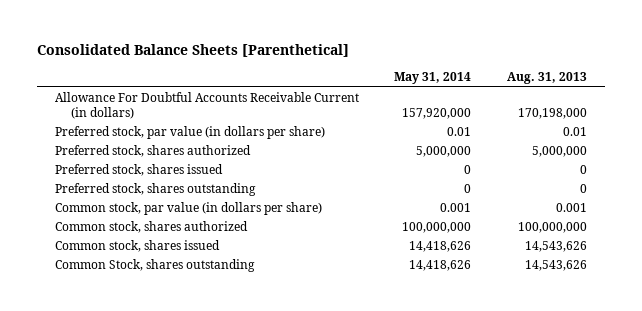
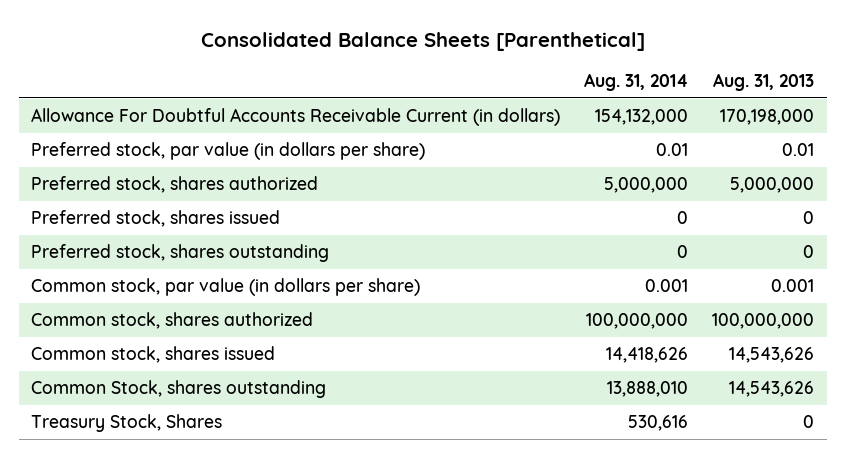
[394,72,472,85] May 31, 2014 -> none
none -> [584,73,689,92] Aug. 31, 2014
none -> [31,414,223,433] Treasury Stock, Shares

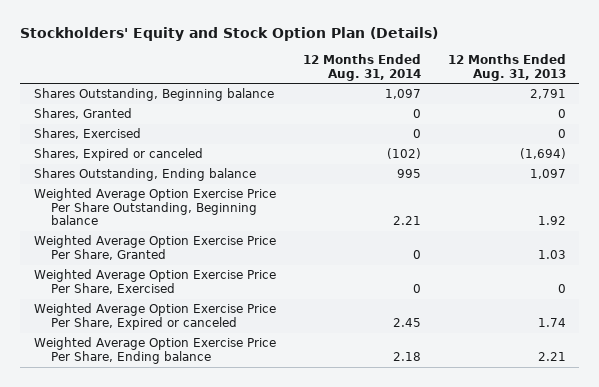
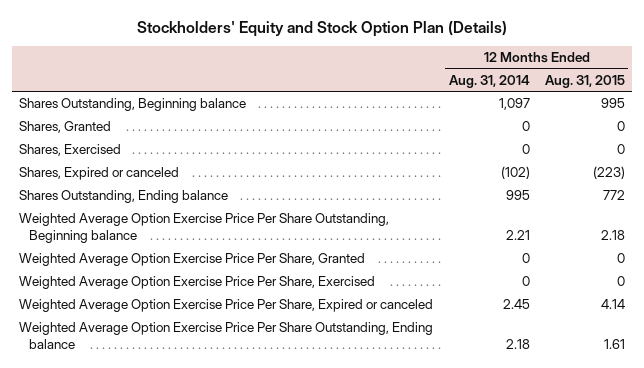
[447,53,566,81] 12 Months Ended Aug. 31, 2013 -> none
none -> [544,74,625,88] Aug. 31, 2015
[33,337,276,364] Weighted Average Option Exercise Price Per Share, Ending balance -> [19,322,434,350] Weighted Average Option Exercise Price Per Share Outstanding, Ending balance

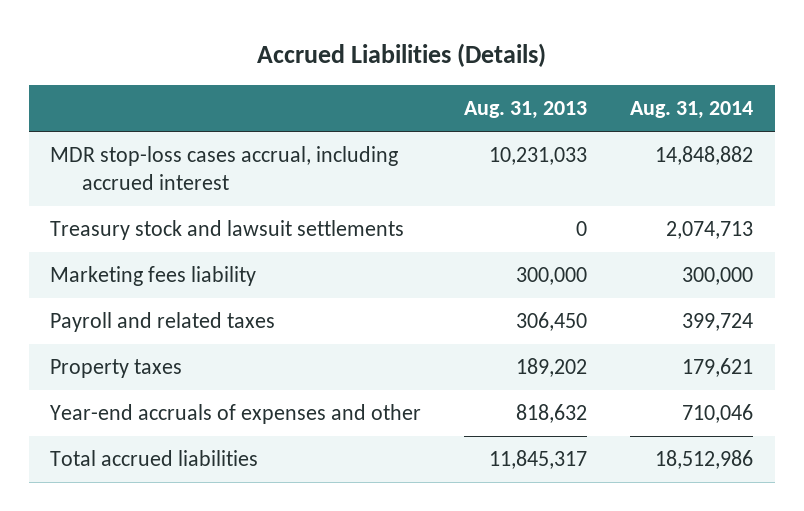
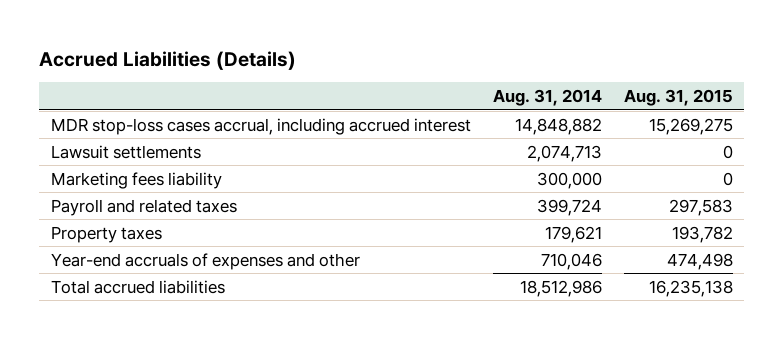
[464,101,588,120] Aug. 31, 2013 -> none
none -> [624,89,734,107] Aug. 31, 2015
[50,220,405,241] Treasury stock and lawsuit settlements -> [50,144,201,159] Lawsuit settlements

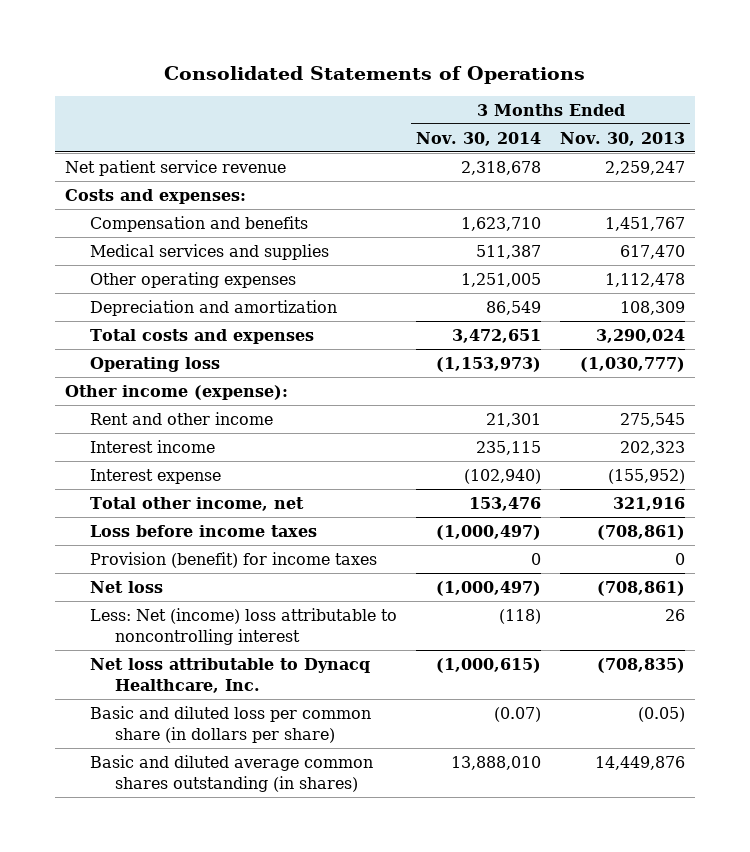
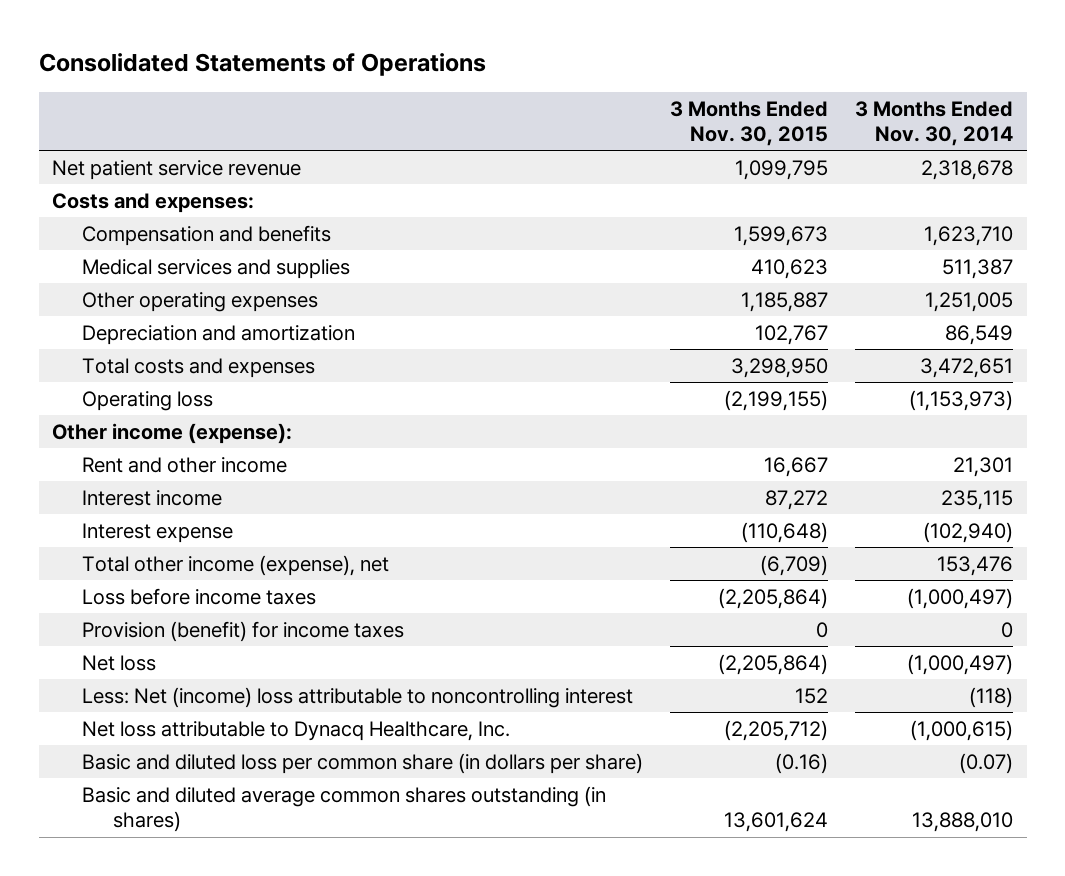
[560,131,686,146] Nov. 30, 2013 -> none
none -> [670,100,829,147] 3 Months Ended Nov. 30, 2015
[89,496,304,511] Total other income, net -> [82,554,390,576] Total other income (expense), net

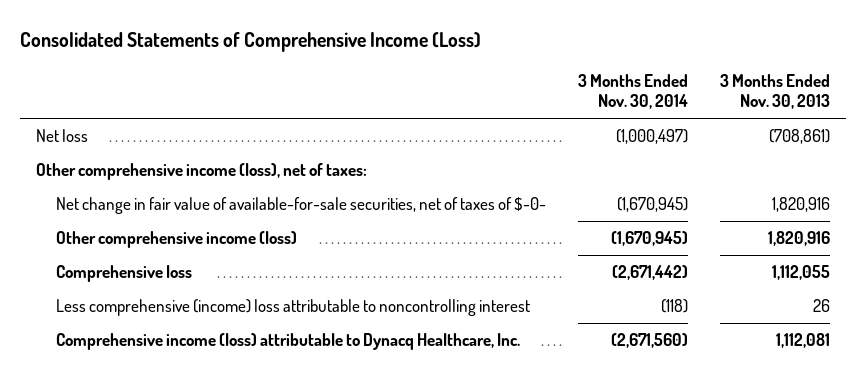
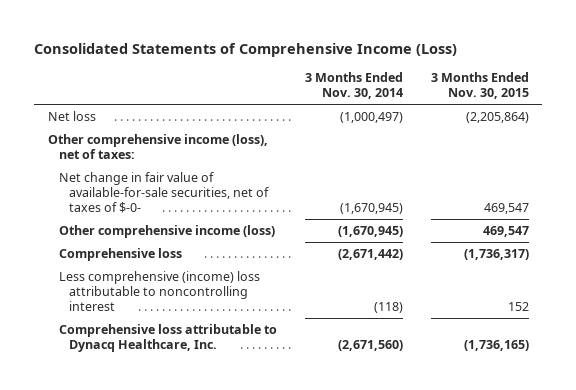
[719,73,830,110] 3 Months Ended Nov. 30, 2013 -> none
none -> [430,72,529,100] 3 Months Ended Nov. 30, 2015
[55,333,520,351] Comprehensive income (loss) attributable to Dynacq Healthcare, Inc. -> [58,323,277,352] Comprehensive loss attributable to Dynacq Healthcare, Inc.

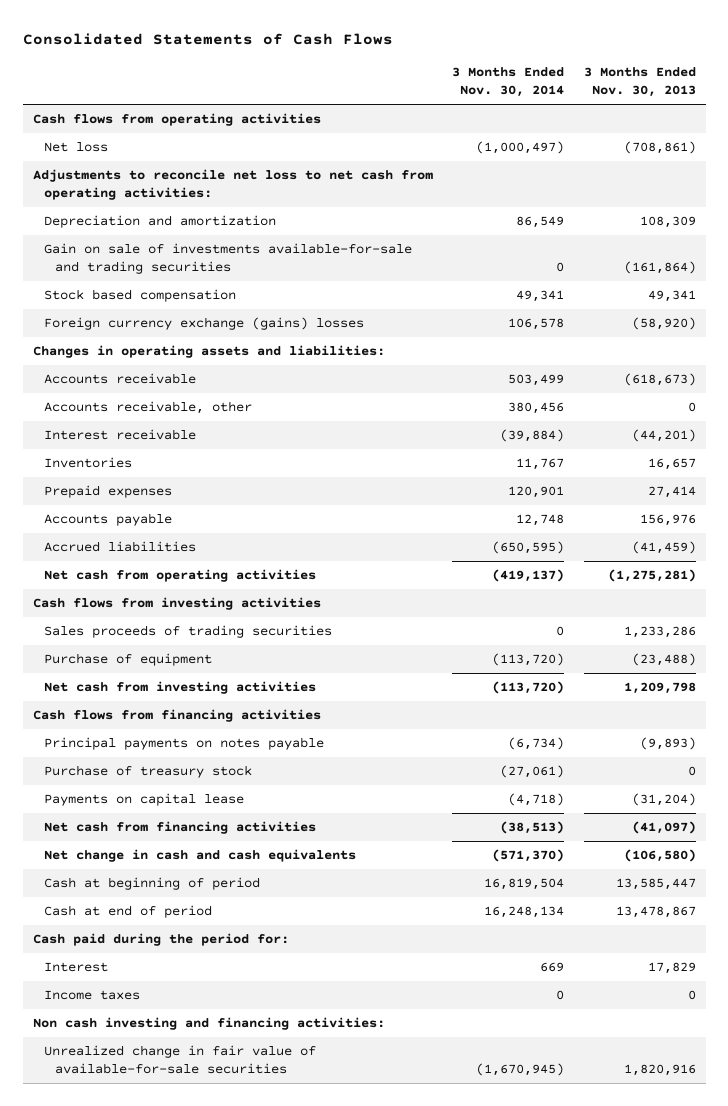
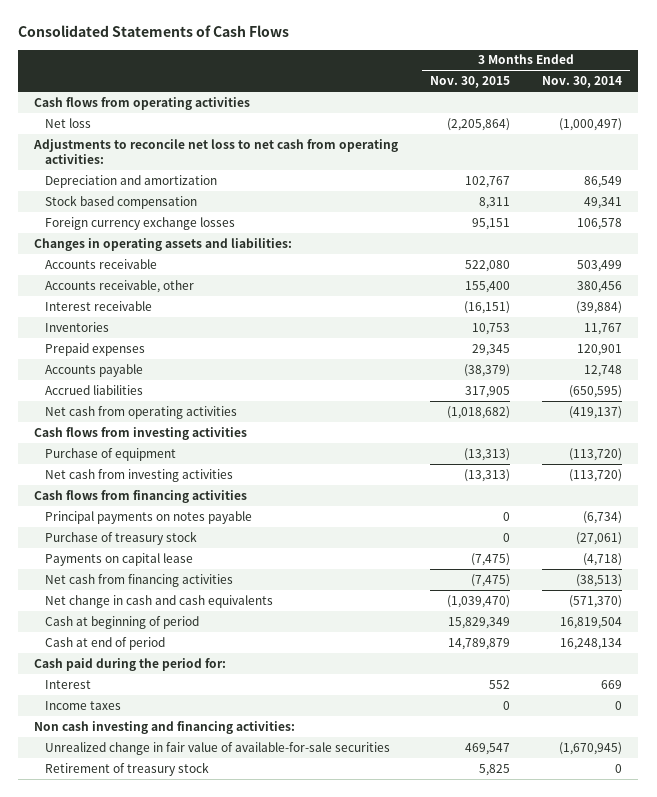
[583,67,696,98] 3 Months Ended Nov. 30, 2013 -> none
none -> [430,76,511,89] Nov. 30, 2015
[43,243,412,275] Gain on sale of investments available-for-sale and trading securities -> none
[43,317,364,331] Foreign currency exchange (gains) losses -> [45,216,236,230] Foreign currency exchange losses
[43,625,332,639] Sales proceeds of trading securities -> none
none -> [45,761,210,776] Retirement of treasury stock

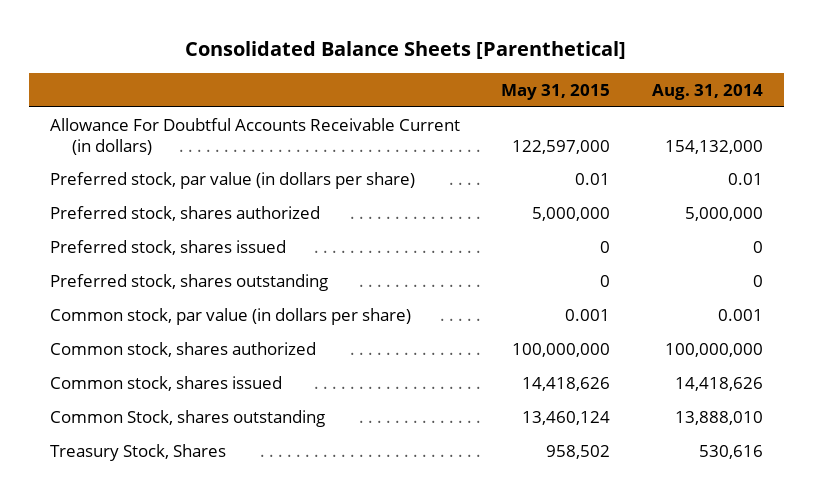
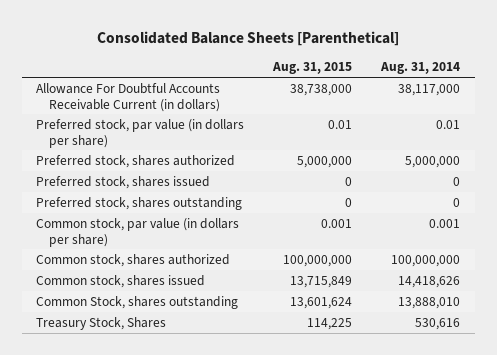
[501,83,611,100] May 31, 2015 -> none
none -> [272,62,353,75] Aug. 31, 2015
[665,139,764,154] 154,132,000 -> [398,83,461,96] 38,117,000

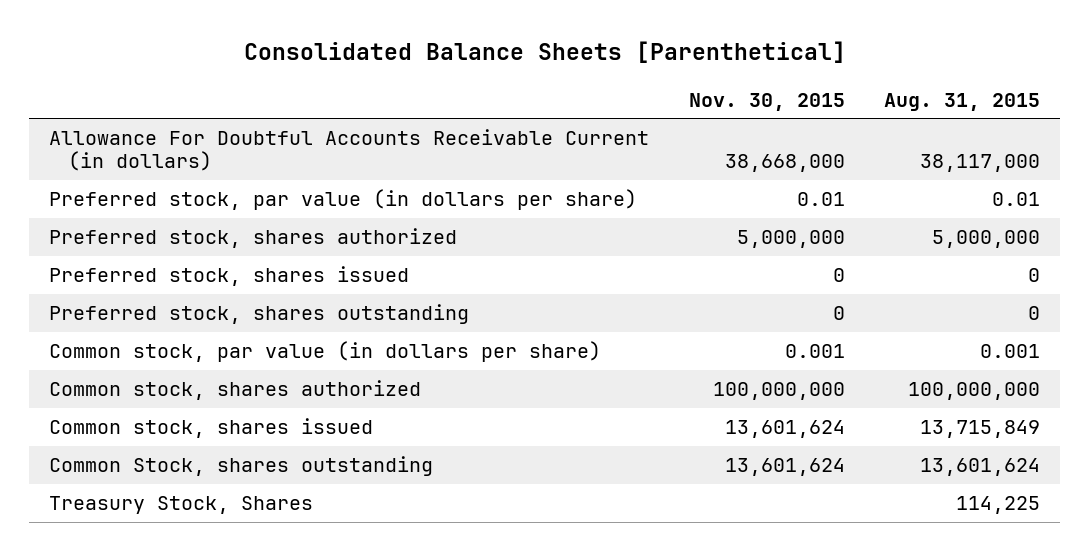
[380,62,461,75] Aug. 31, 2014 -> none
none -> [688,92,845,111] Nov. 30, 2015
[290,83,353,96] 38,738,000 -> [920,154,1041,173] 38,117,000

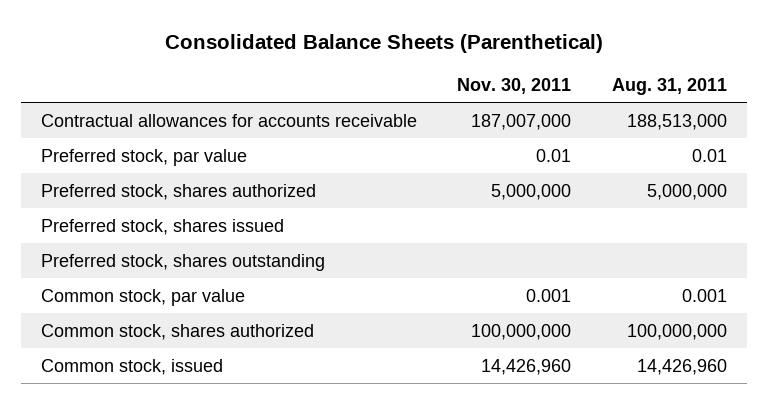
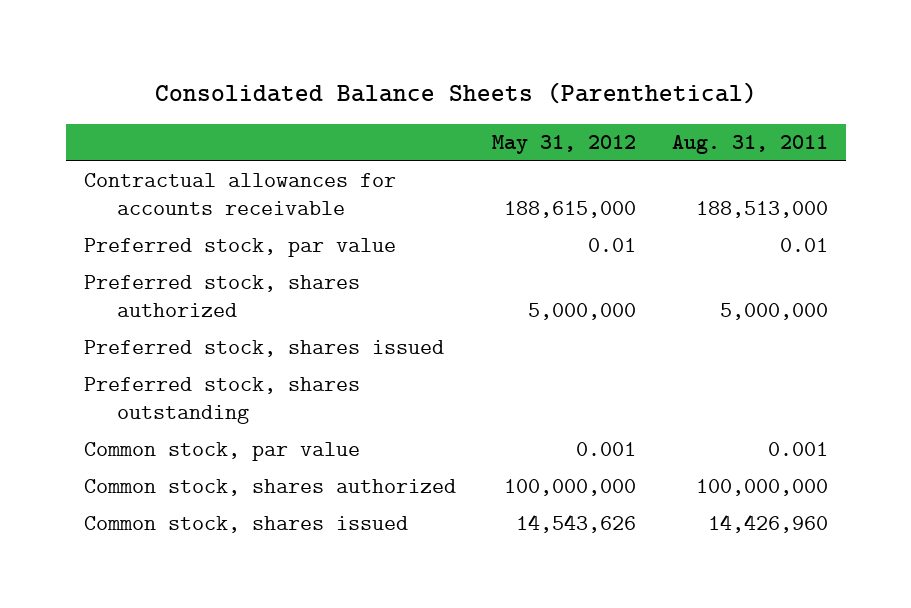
[457,77,572,94] Nov. 30, 2011 -> none
none -> [491,135,636,155] May 31, 2012
[41,358,224,375] Common stock, issued -> [83,516,408,534] Common stock, shares issued

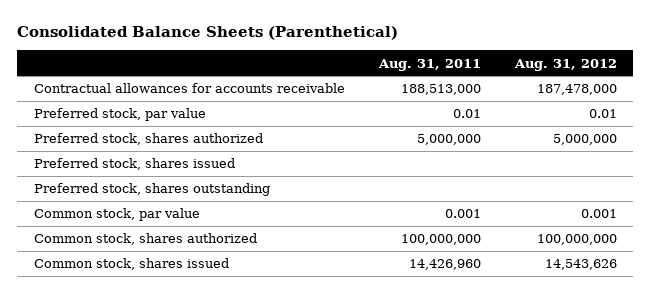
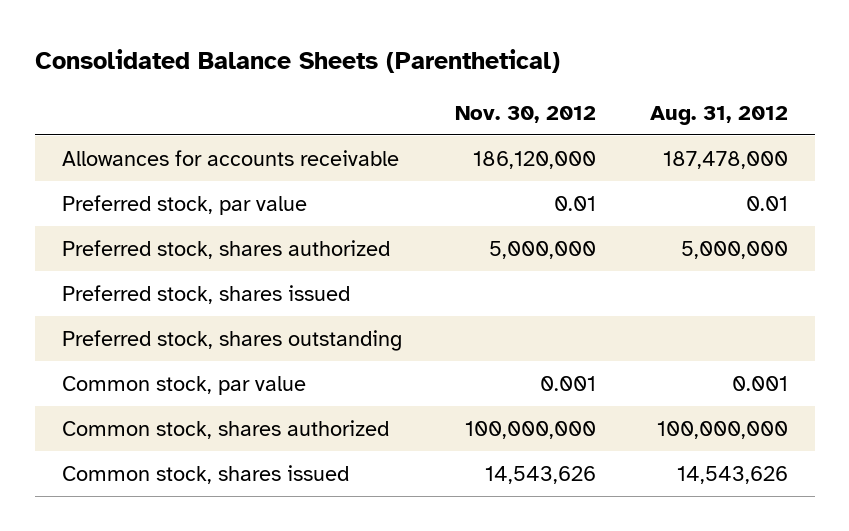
[377,58,481,71] Aug. 31, 2011 -> none
none -> [455,106,597,124] Nov. 30, 2012
[34,83,346,94] Contractual allowances for accounts receivable -> [61,149,399,166] Allowances for accounts receivable

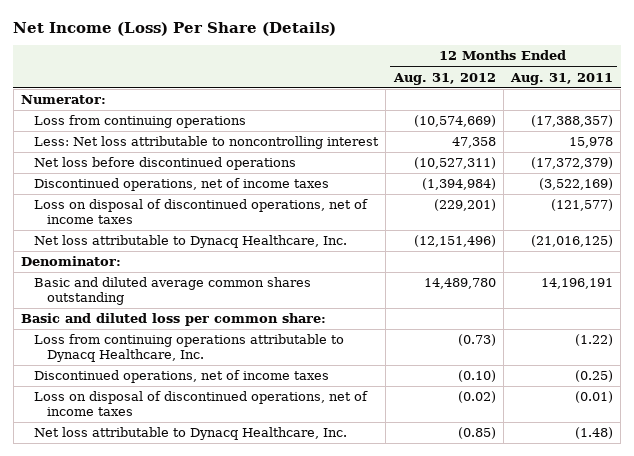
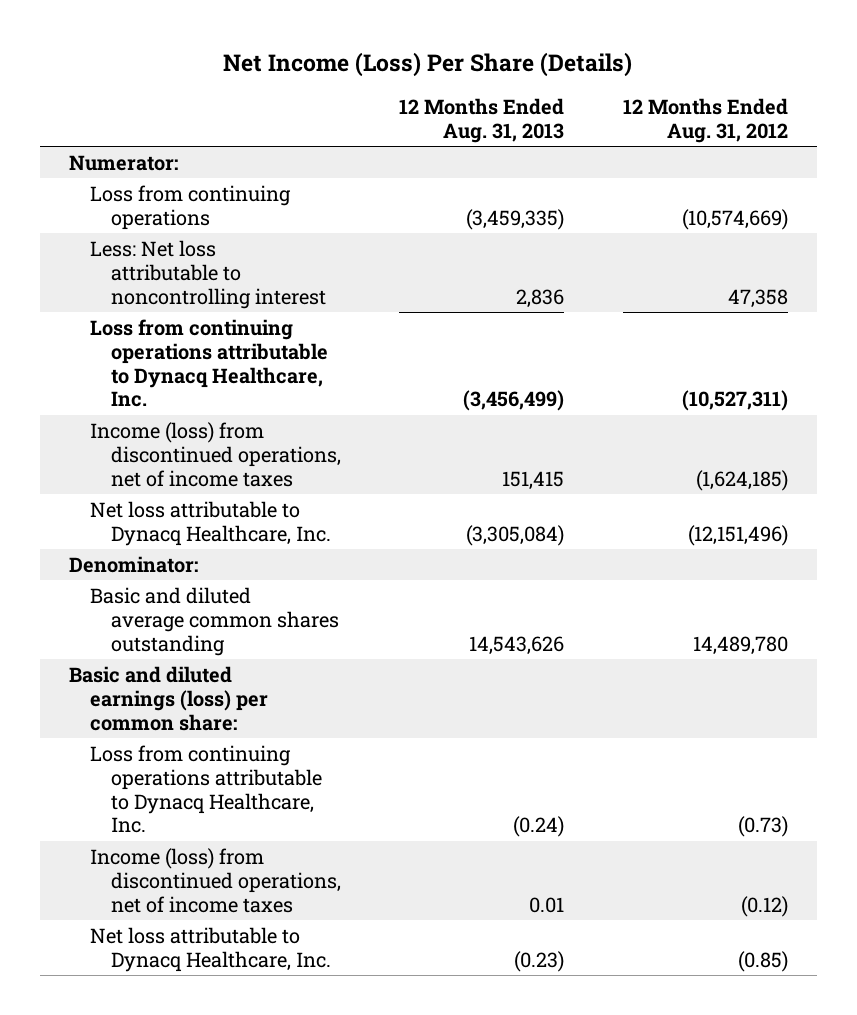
[510,72,614,85] Aug. 31, 2011 -> none
none -> [399,98,565,143] 12 Months Ended Aug. 31, 2013
[34,199,369,224] Loss on disposal of discontinued operations, net of income taxes -> none
[34,157,297,171] Net loss before discontinued operations -> [90,318,328,408] Loss from continuing operations attributable to Dynacq Healthcare, Inc.
[34,178,330,192] Discontinued operations, net of income taxes -> [90,421,341,487] Income (loss) from discontinued operations, net of income taxes
[421,178,496,191] (1,394,984) -> [695,469,788,491] (1,624,185)
[20,313,326,327] Basic and diluted loss per common share: -> [69,665,269,731] Basic and diluted earnings (loss) per common share:
[34,391,369,416] Loss on disposal of discontinued operations, net of income taxes -> none
[34,370,330,384] Discontinued operations, net of income taxes -> [90,847,341,913] Income (loss) from discontinued operations, net of income taxes
[457,370,496,383] (0.10) -> [740,895,788,917] (0.12)

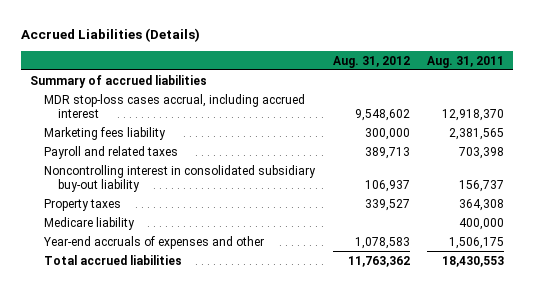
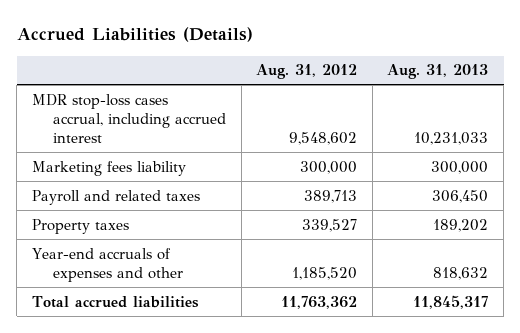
[427,55,505,68] Aug. 31, 2011 -> none
none -> [387,64,489,80] Aug. 31, 2013
[29,74,207,88] Summary of accrued liabilities -> none
[43,164,316,193] Noncontrolling interest in consolidated subsidiary buy-out liability -> none
[43,216,135,230] Medicare liability -> none
[354,236,410,249] 1,078,583 -> [292,266,358,280] 1,185,520

